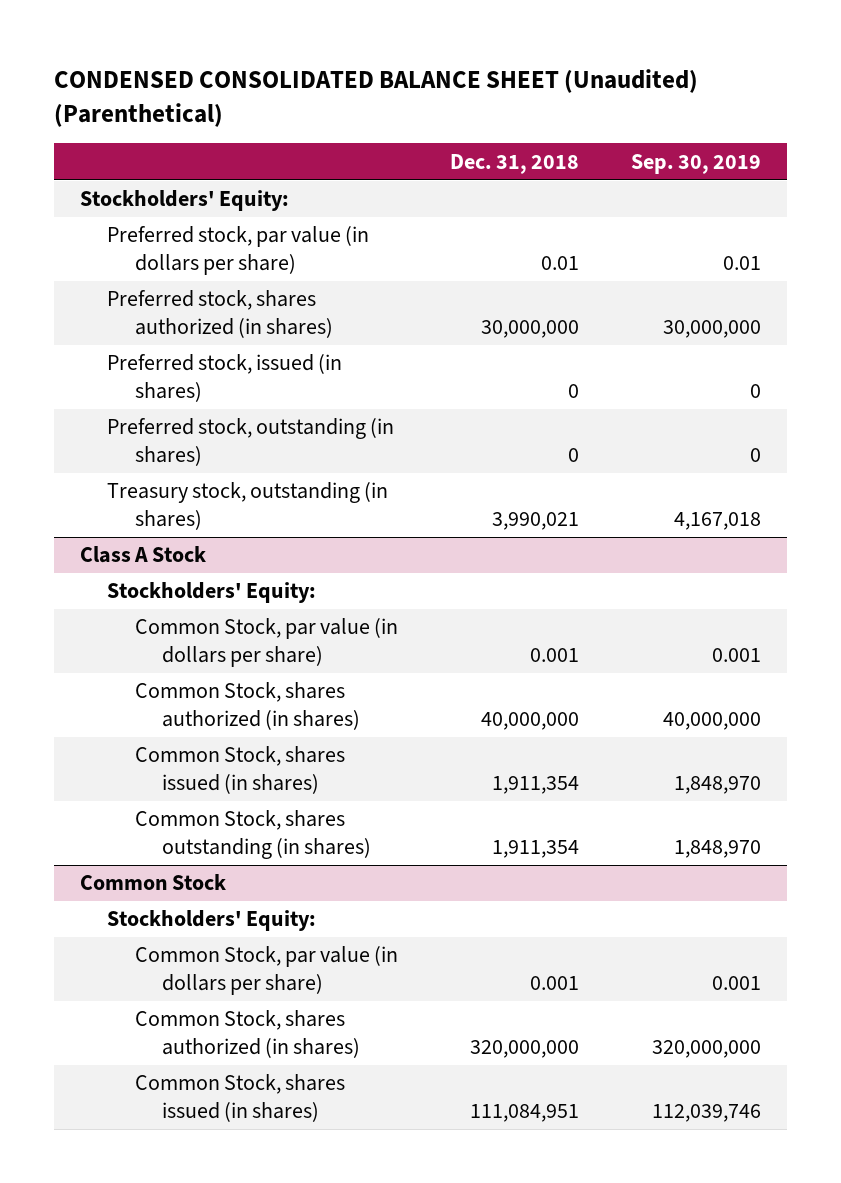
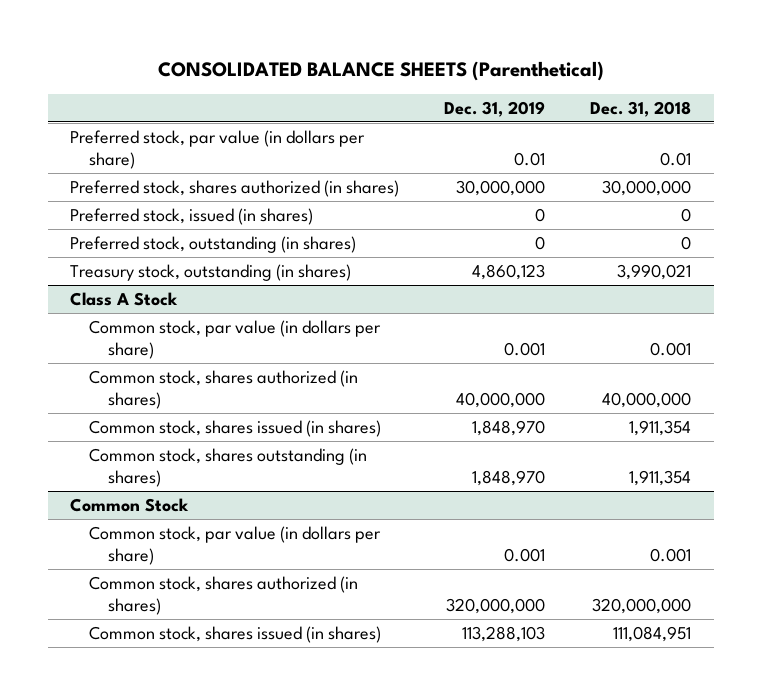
[54,68,699,127] CONDENSED CONSOLIDATED BALANCE SHEET (Unaudited) (Parenthetical) -> [157,60,604,81] CONSOLIDATED BALANCE SHEETS (Parenthetical)
[630,153,761,174] Sep. 30, 2019 -> none
none -> [444,100,546,117] Dec. 31, 2019
[80,190,290,212] Stockholders' Equity: -> none
[107,582,317,604] Stockholders' Equity: -> none
[134,618,398,668] Common Stock, par value (in dollars per share) -> [89,319,382,359] Common stock, par value (in dollars per share)
[134,682,361,731] Common Stock, shares authorized (in shares) -> [89,369,359,409] Common stock, shares authorized (in shares)
[134,746,345,795] Common Stock, shares issued (in shares) -> [89,419,382,437] Common stock, shares issued (in shares)
[134,810,372,860] Common Stock, shares outstanding (in shares) -> [89,447,368,487] Common stock, shares outstanding (in shares)
[107,910,317,932] Stockholders' Equity: -> none
[134,946,398,996] Common Stock, par value (in dollars per share) -> [89,525,382,565] Common stock, par value (in dollars per share)
[134,1010,361,1059] Common Stock, shares authorized (in shares) -> [89,575,359,615] Common stock, shares authorized (in shares)
[134,1074,345,1123] Common Stock, shares issued (in shares) -> [89,625,382,643] Common stock, shares issued (in shares)

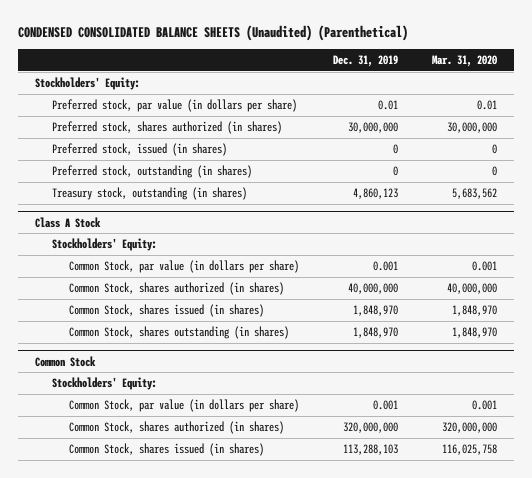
[157,60,604,81] CONSOLIDATED BALANCE SHEETS (Parenthetical) -> [18,24,409,41] CONDENSED CONSOLIDATED BALANCE SHEETS (Unaudited) (Parenthetical)
[590,100,692,117] Dec. 31, 2018 -> none
none -> [431,55,497,68] Mar. 31, 2020
none -> [35,77,141,91] Stockholders' Equity:
none -> [51,238,157,252] Stockholders' Equity:
[89,319,382,359] Common stock, par value (in dollars per share) -> [68,260,299,274] Common Stock, par value (in dollars per share)
[89,369,359,409] Common stock, shares authorized (in shares) -> [68,282,284,296] Common Stock, shares authorized (in shares)
[89,419,382,437] Common stock, shares issued (in shares) -> [68,304,264,318] Common Stock, shares issued (in shares)
[89,447,368,487] Common stock, shares outstanding (in shares) -> [68,326,289,340] Common Stock, shares outstanding (in shares)
none -> [51,377,157,391] Stockholders' Equity:
[89,525,382,565] Common stock, par value (in dollars per share) -> [68,399,299,413] Common Stock, par value (in dollars per share)
[89,575,359,615] Common stock, shares authorized (in shares) -> [68,421,284,435] Common Stock, shares authorized (in shares)
[89,625,382,643] Common stock, shares issued (in shares) -> [68,443,264,457] Common Stock, shares issued (in shares)

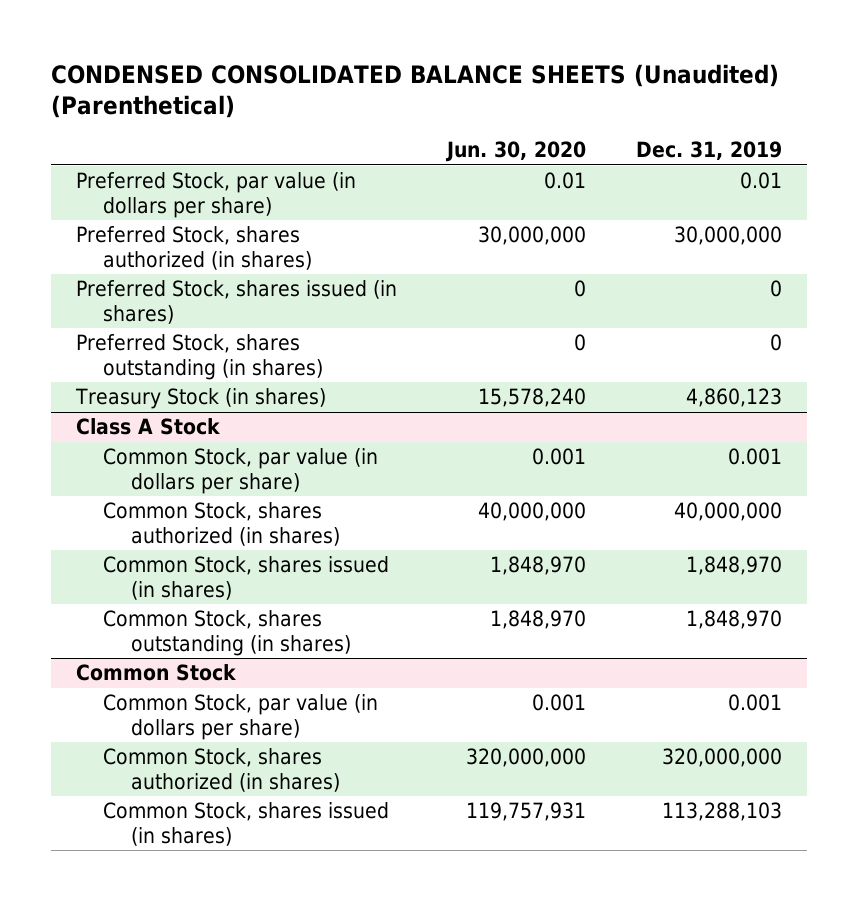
[431,55,497,68] Mar. 31, 2020 -> none
none -> [445,141,587,163] Jun. 30, 2020
[35,77,141,91] Stockholders' Equity: -> none
[51,99,297,113] Preferred stock, par value (in dollars per share) -> [75,172,356,219] Preferred Stock, par value (in dollars per share)
[51,121,282,135] Preferred stock, shares authorized (in shares) -> [75,226,313,271] Preferred Stock, shares authorized (in shares)
[51,143,227,157] Preferred stock, issued (in shares) -> [75,280,397,325] Preferred Stock, shares issued (in shares)
[51,165,252,179] Preferred stock, outstanding (in shares) -> [75,334,324,381] Preferred Stock, shares outstanding (in shares)
[51,187,247,201] Treasury stock, outstanding (in shares) -> [74,388,326,410] Treasury Stock (in shares)
[51,238,157,252] Stockholders' Equity: -> none
[51,377,157,391] Stockholders' Equity: -> none

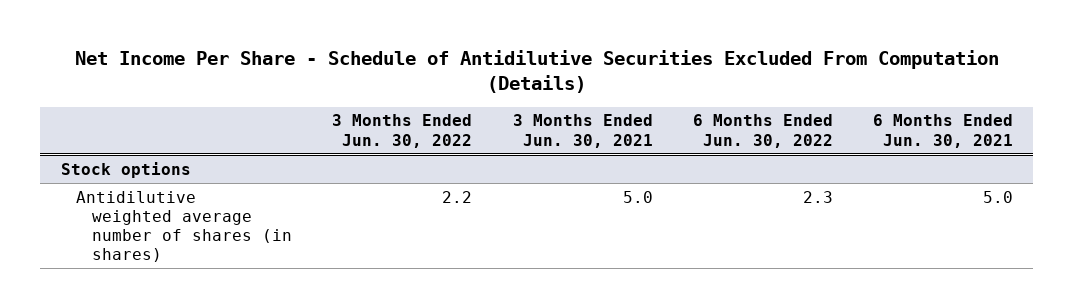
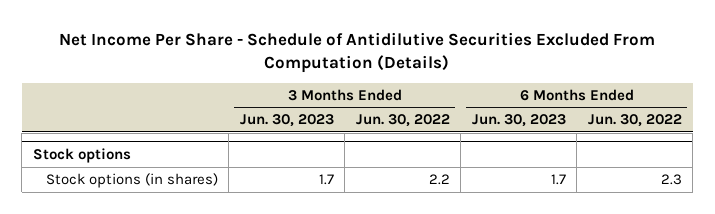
[512,114,653,148] 3 Months Ended Jun. 30, 2021 -> none
[872,114,1013,148] 6 Months Ended Jun. 30, 2021 -> none
none -> [239,114,334,128] Jun. 30, 2023
none -> [471,114,566,128] Jun. 30, 2023
[76,190,293,263] Antidilutive weighted average number of shares (in shares) -> [45,172,218,188] Stock options (in shares)

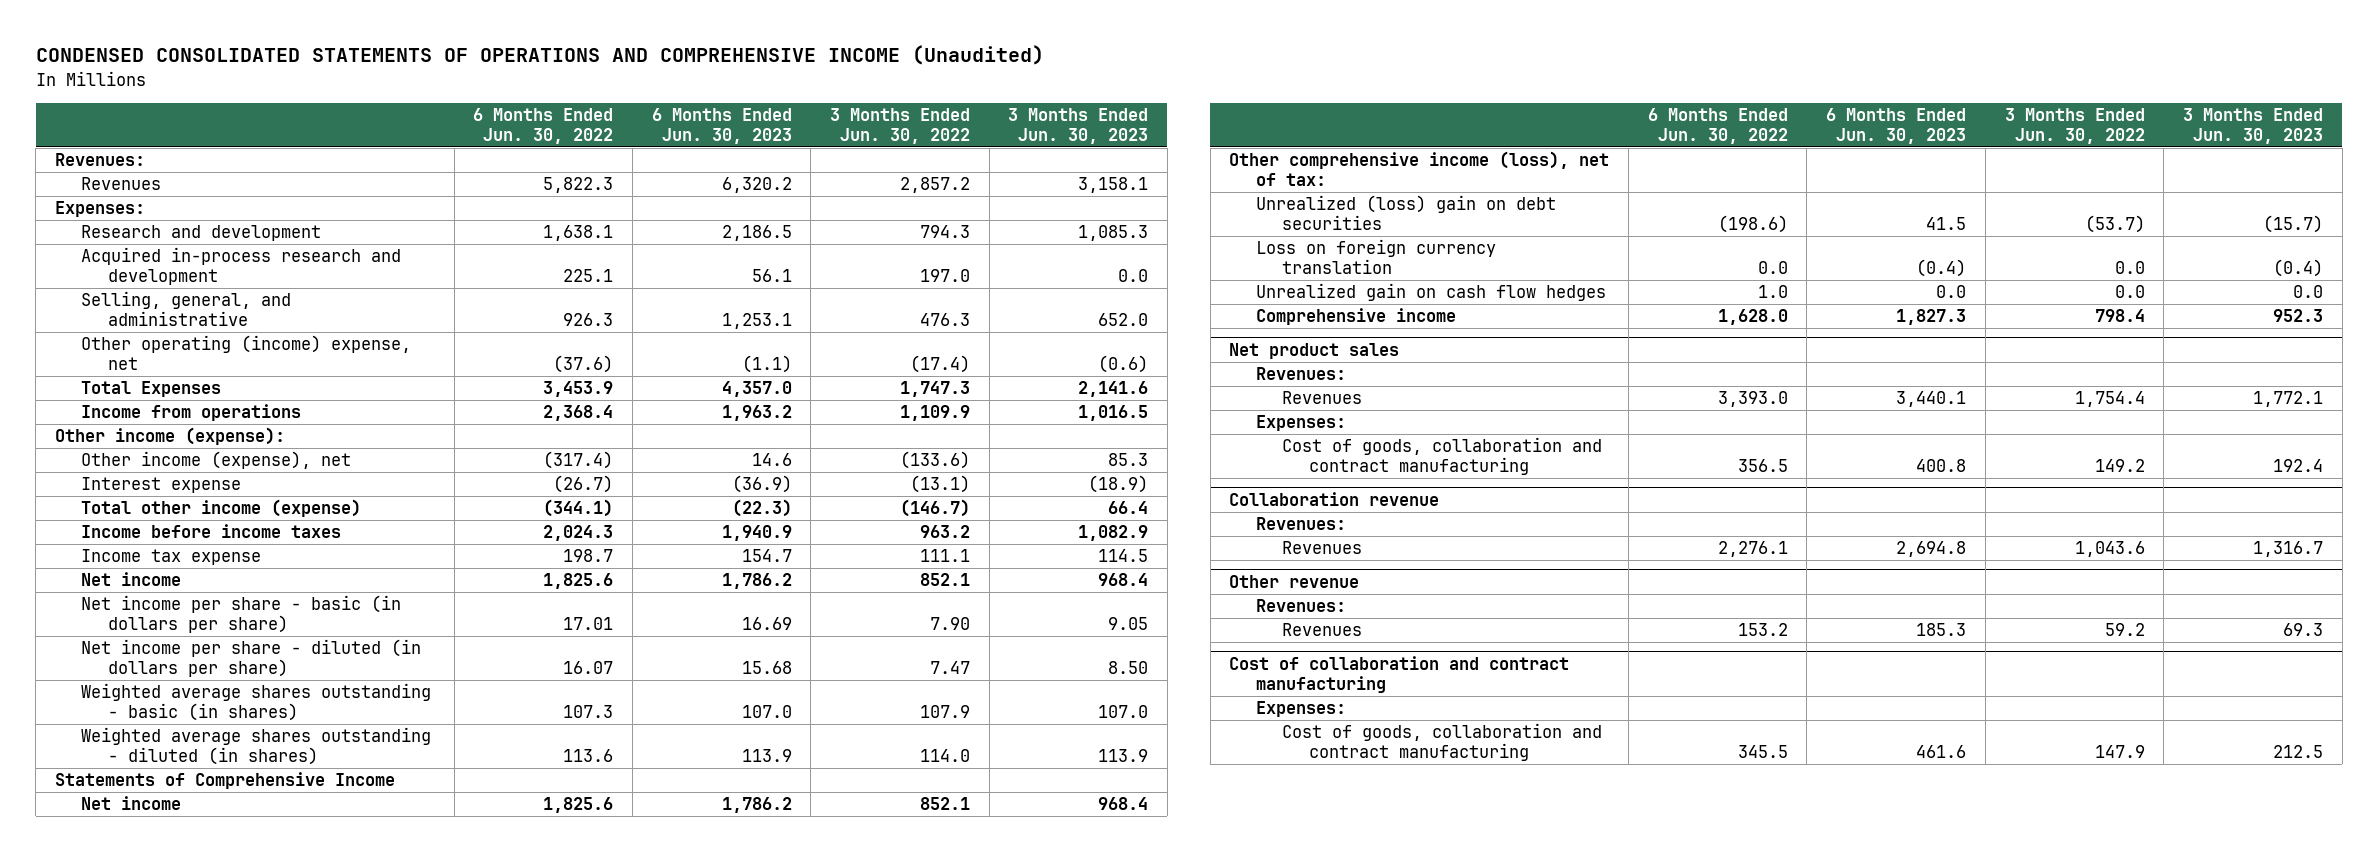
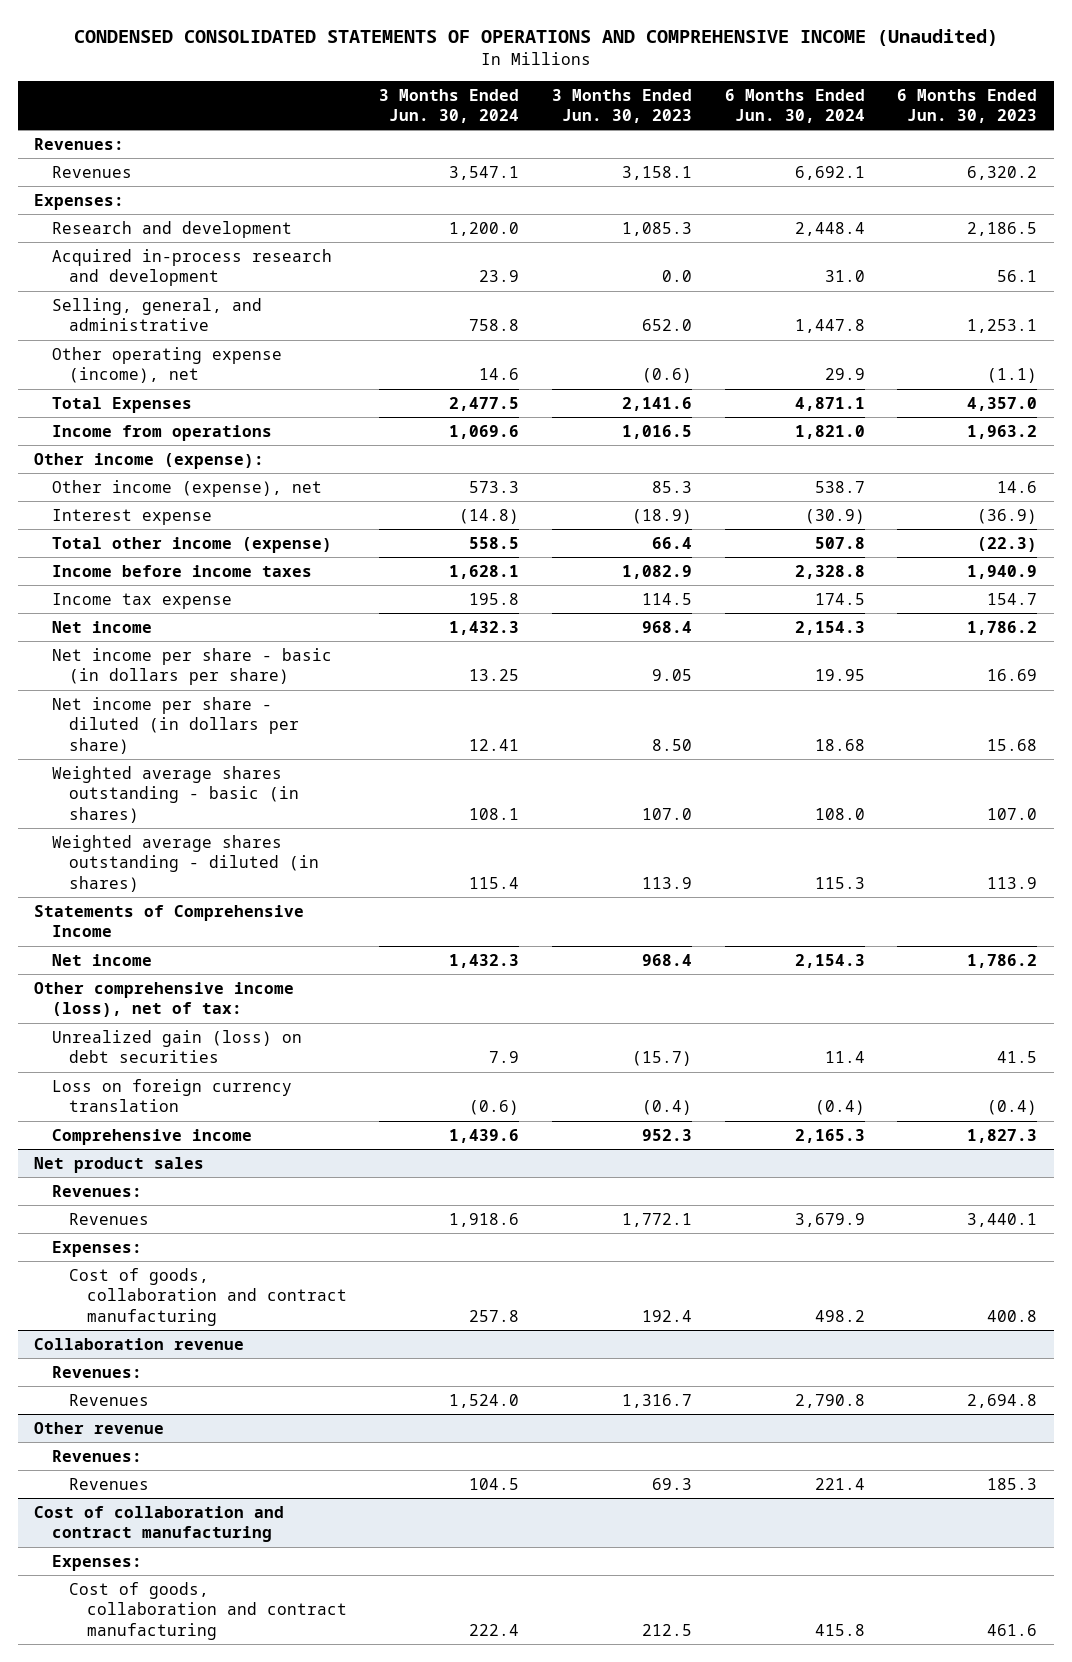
[473,108,614,144] 6 Months Ended Jun. 30, 2022 -> none
[829,108,970,144] 3 Months Ended Jun. 30, 2022 -> none
none -> [379,88,520,123] 3 Months Ended Jun. 30, 2024
none -> [724,88,865,123] 6 Months Ended Jun. 30, 2024
[81,335,412,371] Other operating (income) expense, net -> [51,346,282,384] Other operating expense (income), net
[1255,195,1556,231] Unrealized (loss) gain on debt securities -> [51,1029,302,1064] Unrealized gain (loss) on debt securities
[1255,283,1606,302] Unrealized gain on cash flow hedges -> none

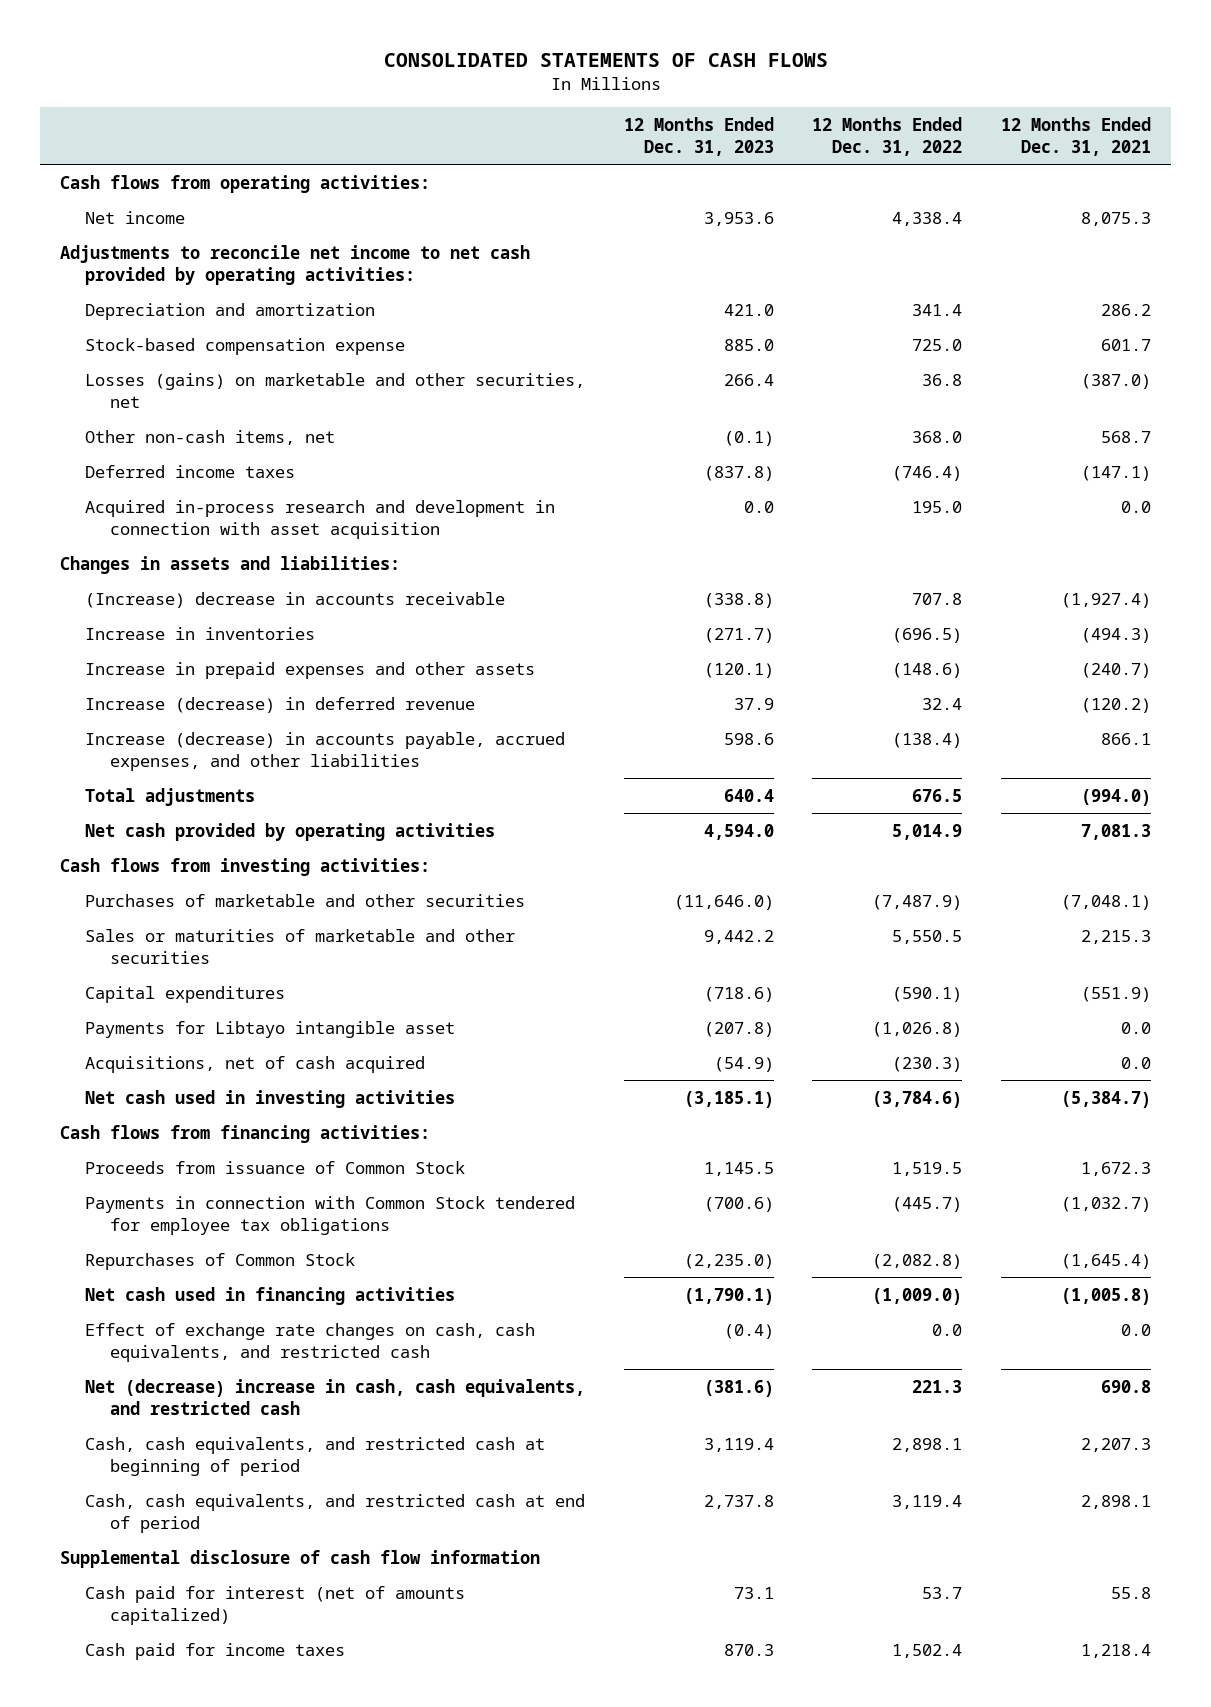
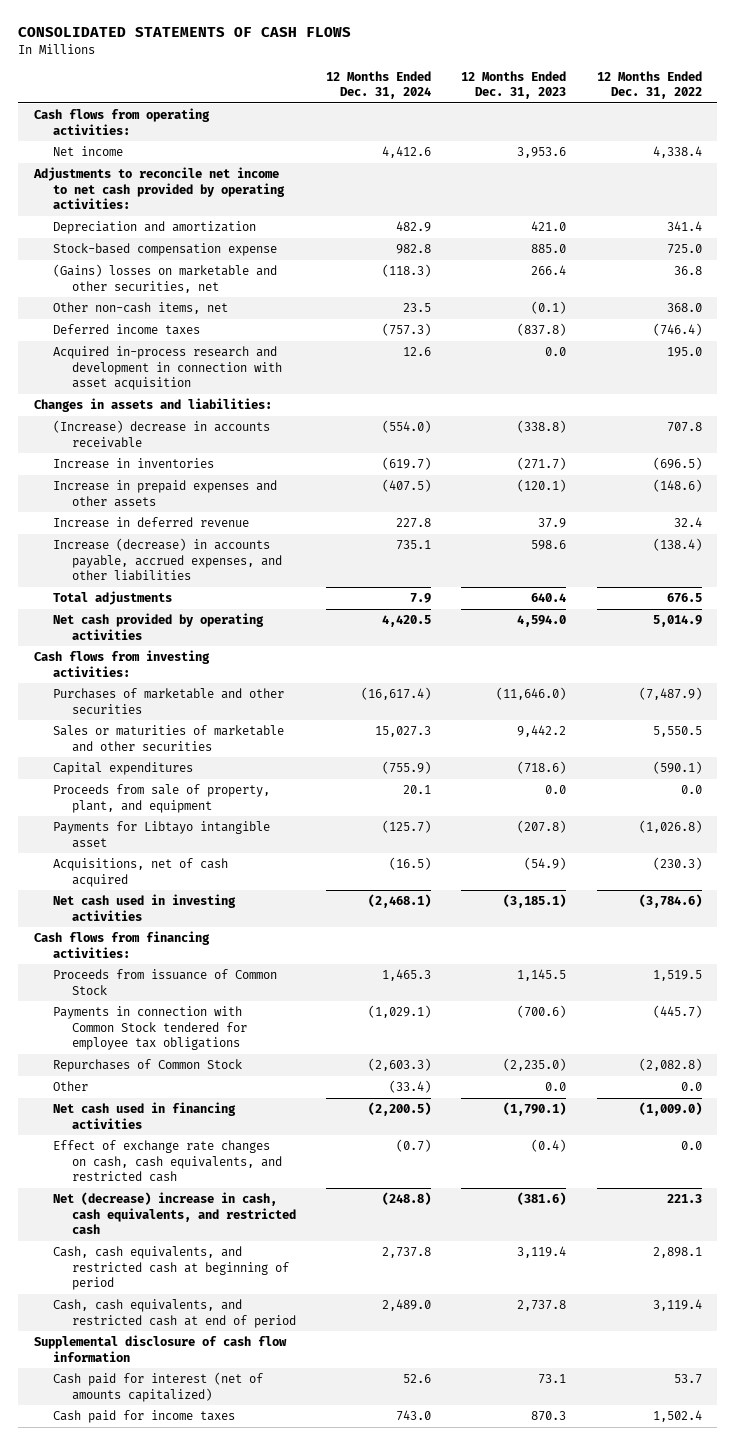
[1001,116,1152,157] 12 Months Ended Dec. 31, 2021 -> none
none -> [326,70,432,100] 12 Months Ended Dec. 31, 2024
[84,372,585,408] Losses (gains) on marketable and other securities, net -> [52,264,277,293] (Gains) losses on marketable and other securities, net
[84,696,475,713] Increase (decrease) in deferred revenue -> [52,517,249,529] Increase in deferred revenue
none -> [52,784,270,813] Proceeds from sale of property, plant, and equipment
none -> [52,1081,88,1092] Other

